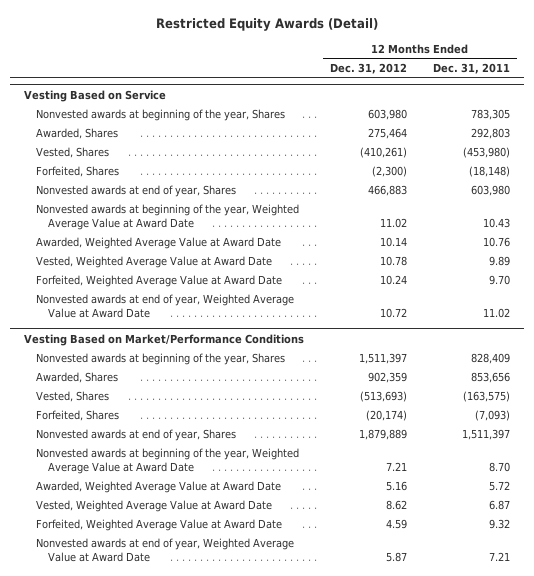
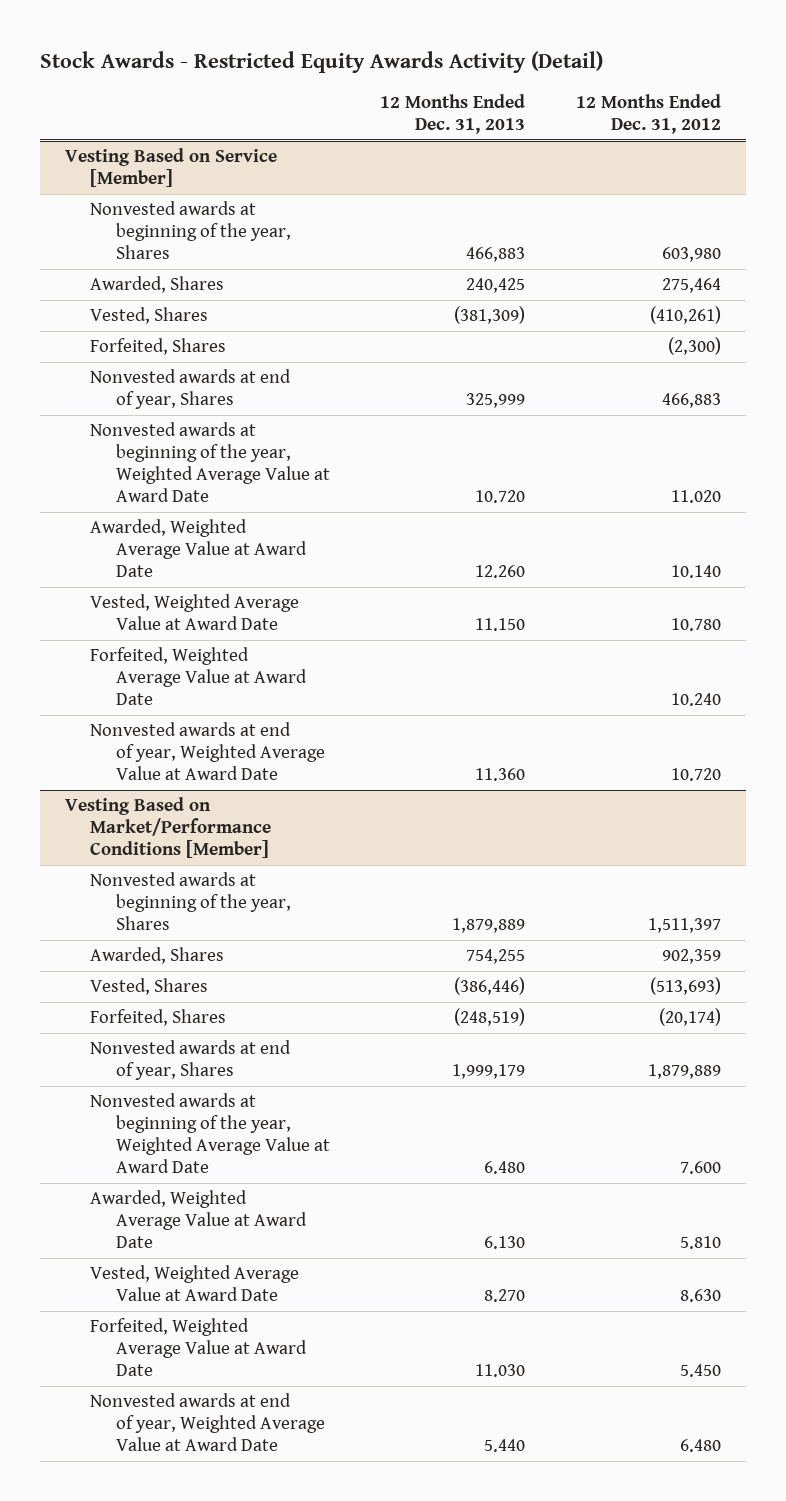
[155,17,378,31] Restricted Equity Awards (Detail) -> [39,51,603,74] Stock Awards - Restricted Equity Awards Activity (Detail)
[433,62,511,74] Dec. 31, 2011 -> none
none -> [380,94,526,135] 12 Months Ended Dec. 31, 2013
[23,89,166,102] Vesting Based on Service -> [64,148,277,188] Vesting Based on Service [Member]
[379,217,407,228] 11.02 -> [670,490,721,504] 11.020
[379,236,407,247] 10.14 -> [670,565,721,579] 10.140
[379,255,407,266] 10.78 -> [670,618,721,632] 10.780
[379,274,407,285] 10.24 -> [670,693,721,707] 10.240
[379,307,407,318] 10.72 -> [670,768,721,782] 10.720
[23,333,304,346] Vesting Based on Market/Performance Conditions -> [64,797,272,859] Vesting Based on Market/Performance Conditions [Member]
[385,461,407,471] 7.21 -> [679,1161,721,1175] 7.600
[385,480,407,491] 5.16 -> [679,1236,721,1250] 5.810
[385,499,407,510] 8.62 -> [679,1289,721,1303] 8.630
[385,518,407,529] 4.59 -> [679,1364,721,1378] 5.450
[385,551,407,562] 5.87 -> [679,1439,721,1453] 6.480

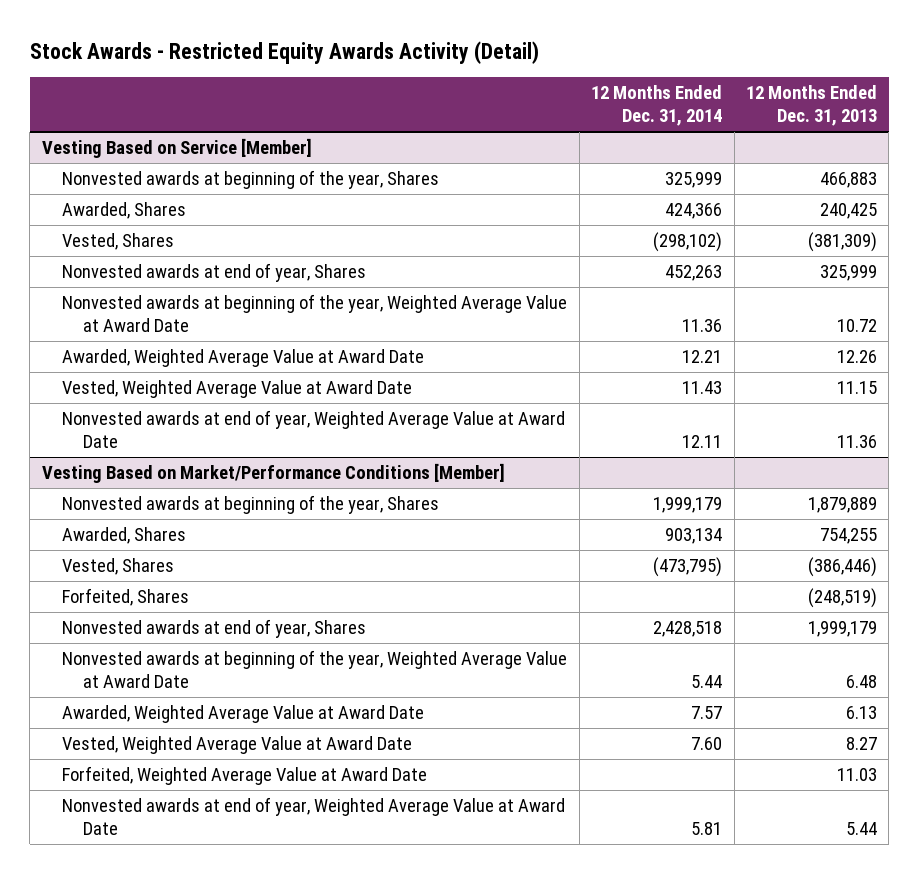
[575,94,721,135] 12 Months Ended Dec. 31, 2012 -> none
none -> [591,85,723,127] 12 Months Ended Dec. 31, 2014
[90,338,227,356] Forfeited, Shares -> none
[90,647,307,706] Forfeited, Weighted Average Value at Award Date -> none
[475,490,526,504] 10.720 -> [836,319,877,333] 10.72
[475,565,526,579] 12.260 -> [836,350,877,364] 12.26
[475,618,526,632] 11.150 -> [836,381,877,395] 11.15
[475,768,526,782] 11.360 -> [836,435,877,449] 11.36
[484,1161,526,1175] 6.480 -> [845,675,877,689] 6.48
[484,1236,526,1250] 6.130 -> [845,706,877,720] 6.13
[484,1289,526,1303] 8.270 -> [845,737,877,751] 8.27
[475,1364,526,1378] 11.030 -> [836,768,877,782] 11.03
[484,1439,526,1453] 5.440 -> [845,822,877,836] 5.44

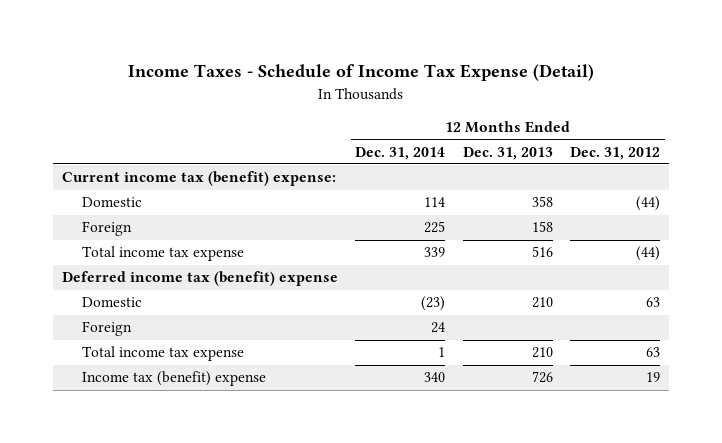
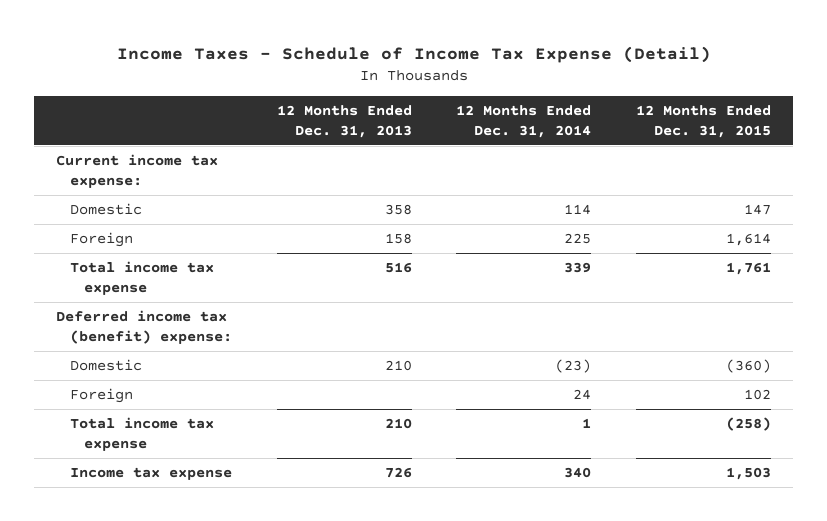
[570,146,661,160] Dec. 31, 2012 -> none
none -> [635,104,771,138] 12 Months Ended Dec. 31, 2015
[61,171,336,187] Current income tax (benefit) expense: -> [56,154,219,189] Current income tax expense:
[61,271,338,287] Deferred income tax (benefit) expense -> [56,310,233,345] Deferred income tax (benefit) expense:
[81,371,266,387] Income tax (benefit) expense -> [70,467,233,481] Income tax expense

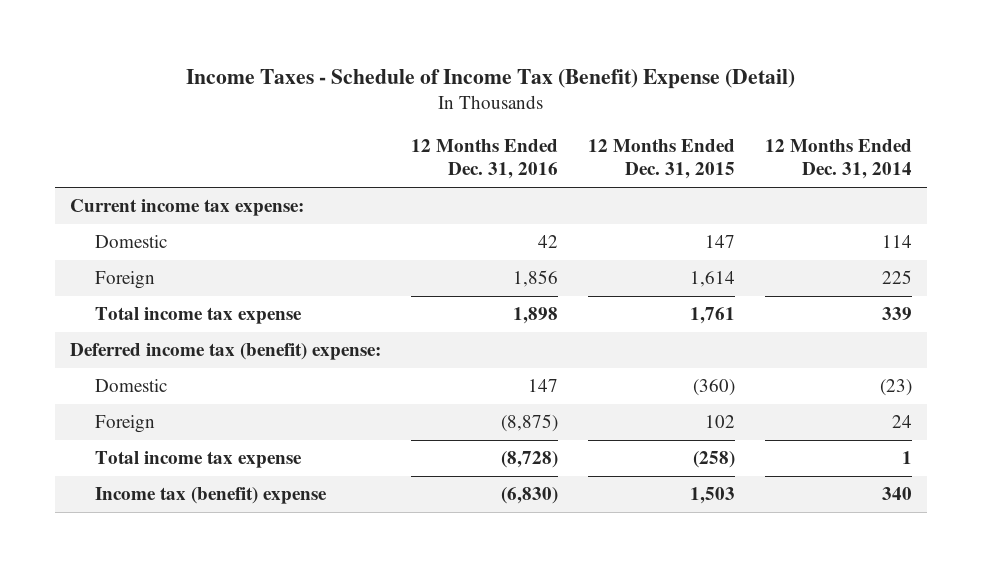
[116,45,711,63] Income Taxes - Schedule of Income Tax Expense (Detail) -> [185,68,795,89] Income Taxes - Schedule of Income Tax (Benefit) Expense (Detail)
[276,104,412,138] 12 Months Ended Dec. 31, 2013 -> none
none -> [410,138,558,180] 12 Months Ended Dec. 31, 2016
[70,467,233,481] Income tax expense -> [95,487,328,505] Income tax (benefit) expense

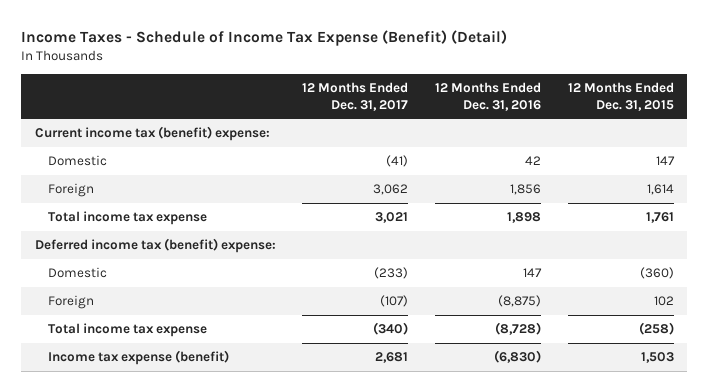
[185,68,795,89] Income Taxes - Schedule of Income Tax (Benefit) Expense (Detail) -> [21,30,508,47] Income Taxes - Schedule of Income Tax Expense (Benefit) (Detail)
[764,138,912,180] 12 Months Ended Dec. 31, 2014 -> none
none -> [302,81,409,111] 12 Months Ended Dec. 31, 2017
[69,199,304,217] Current income tax expense: -> [34,125,270,141] Current income tax (benefit) expense:
[95,487,328,505] Income tax (benefit) expense -> [48,349,230,365] Income tax expense (benefit)

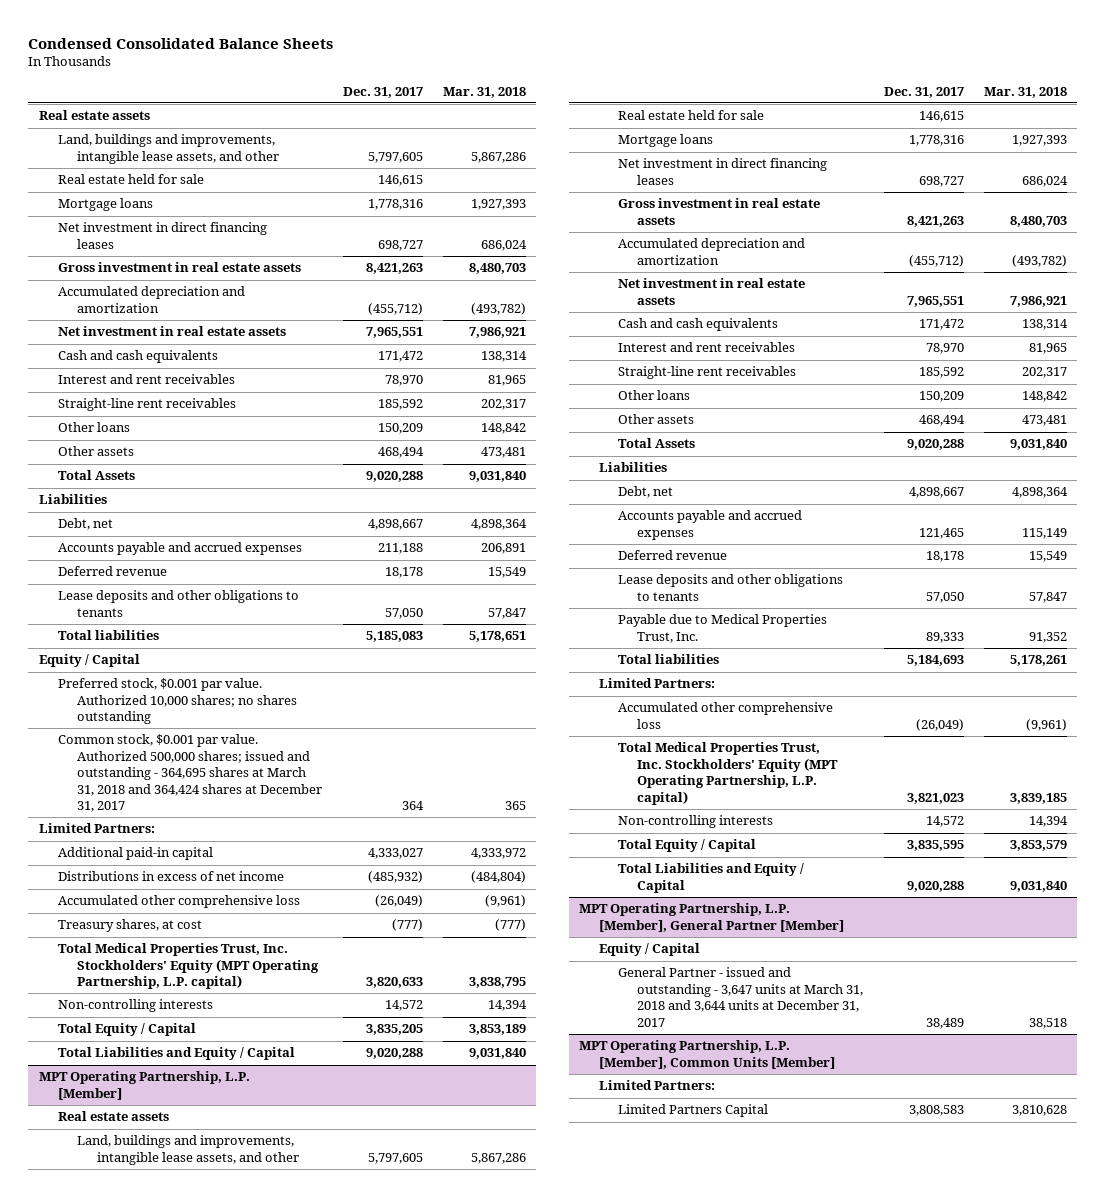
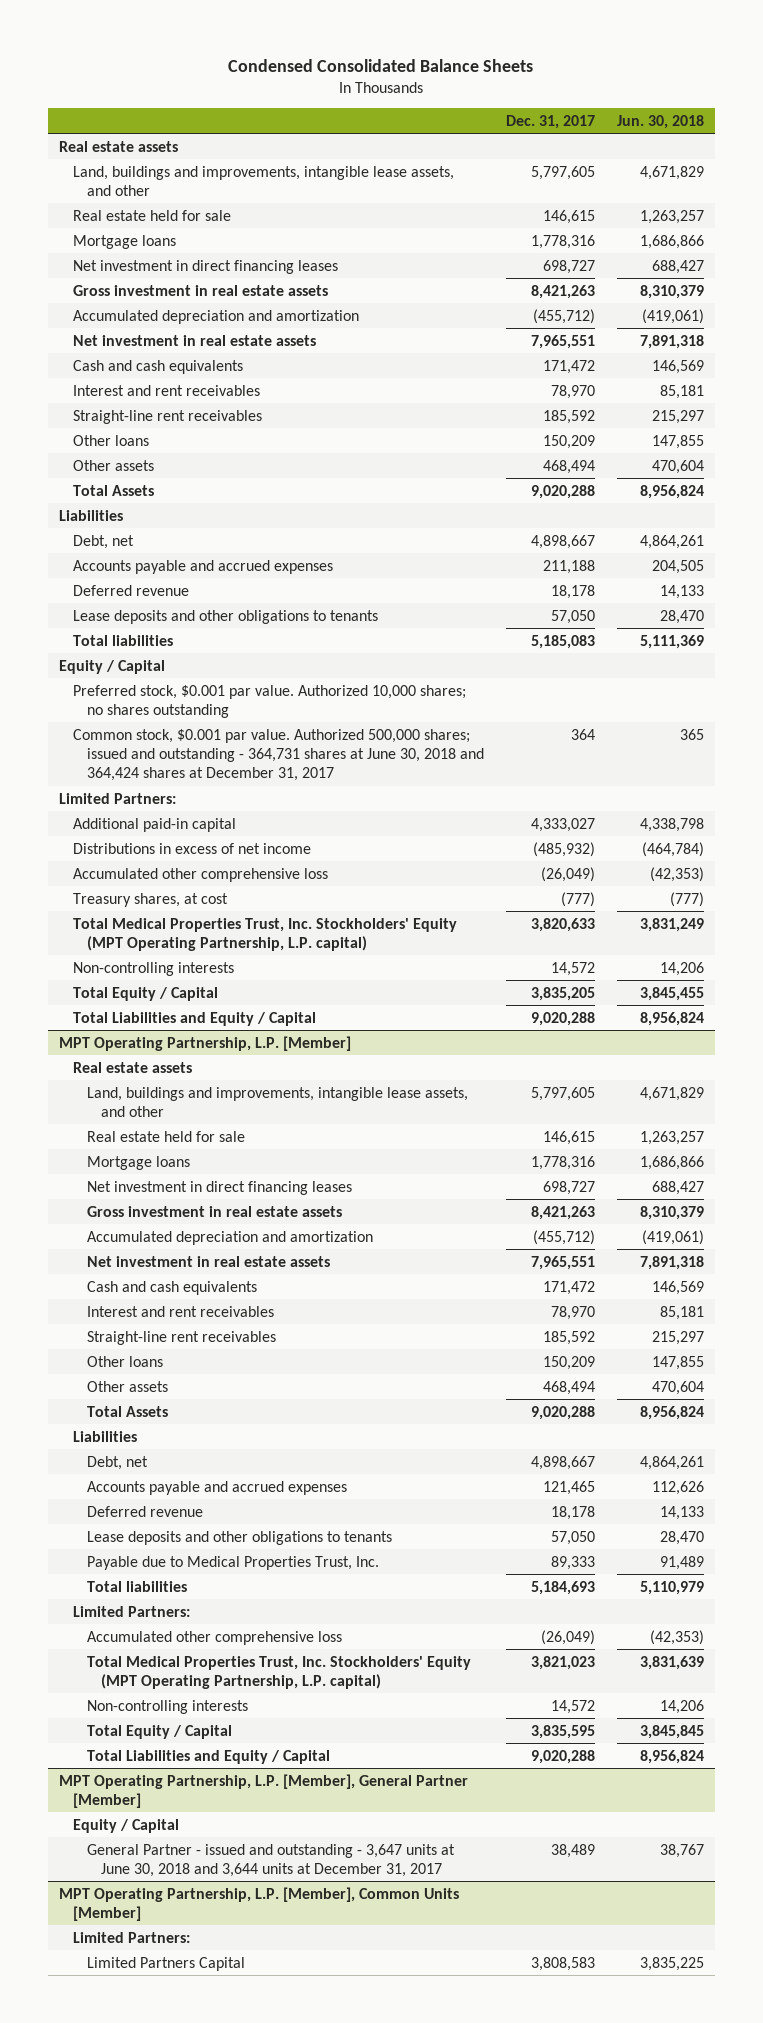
[443,86,527,98] Mar. 31, 2018 -> none
none -> [616,114,704,129] Jun. 30, 2018
[57,734,323,813] Common stock, $0.001 par value. Authorized 500,000 shares; issued and outstanding - 364,695 shares at March 31, 2018 and 364,424 shares at December 31, 2017 -> [72,728,484,782] Common stock, $0.001 par value. Authorized 500,000 shares; issued and outstanding - 364,731 shares at June 30, 2018 and 364,424 shares at December 31, 2017
[617,967,864,1027] General Partner - issued and outstanding - 3,647 units at March 31, 2018 and 3,644 units at December 31, 2017 -> [86,1843,455,1877] General Partner - issued and outstanding - 3,647 units at June 30, 2018 and 3,644 units at December 31, 2017

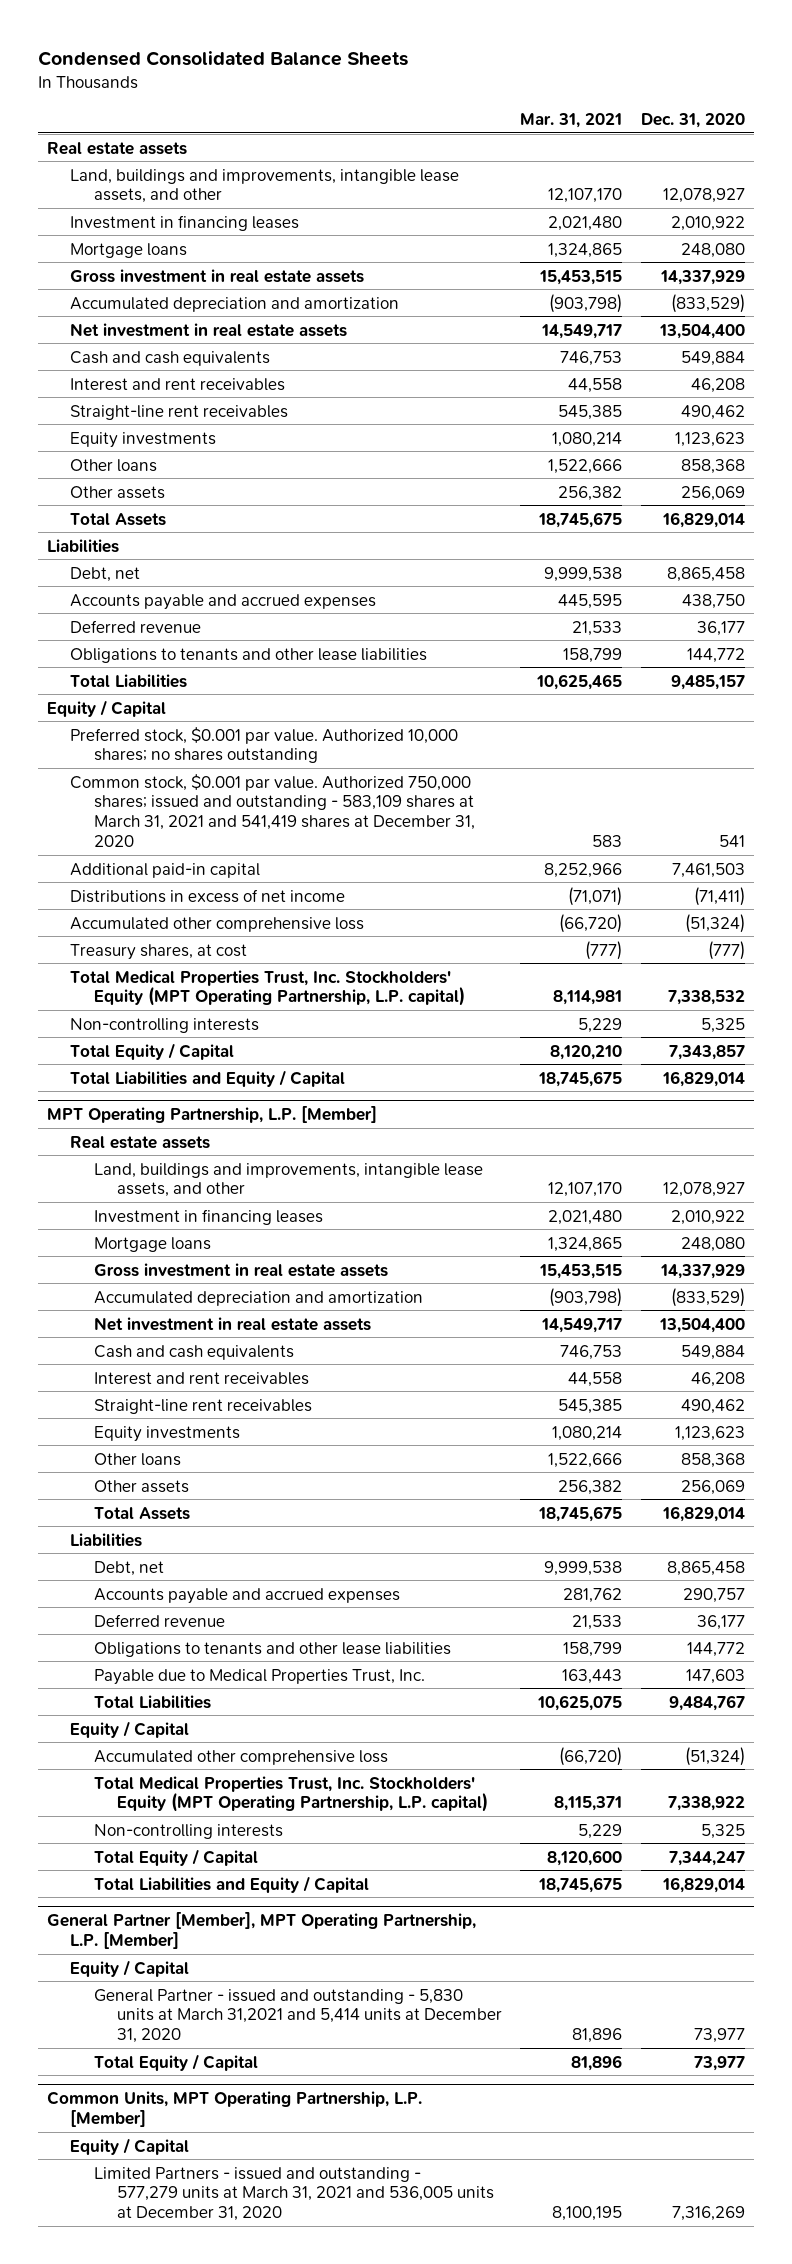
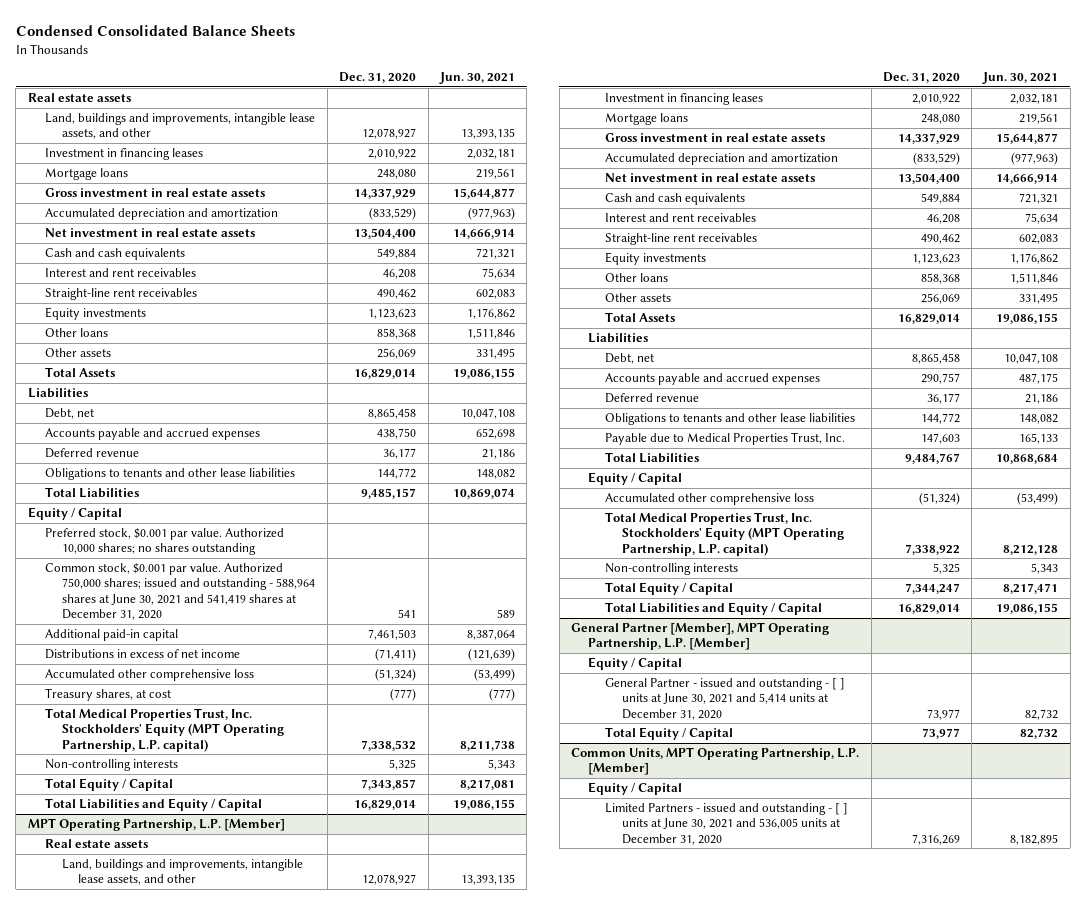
[520,112,623,128] Mar. 31, 2021 -> none
none -> [438,72,515,85] Jun. 30, 2021
[70,773,475,847] Common stock, $0.001 par value. Authorized 750,000 shares; issued and outstanding - 583,109 shares at March 31, 2021 and 541,419 shares at December 31, 2020 -> [44,563,315,621] Common stock, $0.001 par value. Authorized 750,000 shares; issued and outstanding - 588,964 shares at June 30, 2021 and 541,419 shares at December 31, 2020
[93,1988,502,2044] General Partner - issued and outstanding - 5,830 units at March 31,2021 and 5,414 units at December 31, 2020 -> [605,678,846,720] General Partner - issued and outstanding - [ ] units at June 30, 2021 and 5,414 units at December 31, 2020
[93,2166,494,2222] Limited Partners - issued and outstanding - 577,279 units at March 31, 2021 and 536,005 units at December 31, 2020 -> [605,803,849,845] Limited Partners - issued and outstanding - [ ] units at June 30, 2021 and 536,005 units at December 31, 2020

